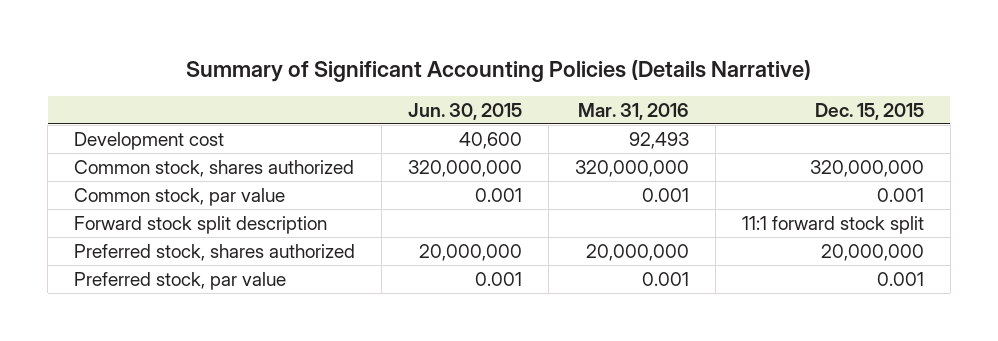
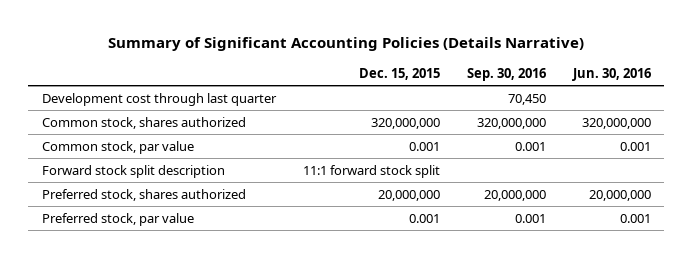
[407,102,522,120] Jun. 30, 2015 -> none
[577,102,689,120] Mar. 31, 2016 -> none
none -> [466,67,546,81] Sep. 30, 2016
none -> [571,67,651,81] Jun. 30, 2016
[74,131,225,150] Development cost -> [41,92,277,106] Development cost through last quarter

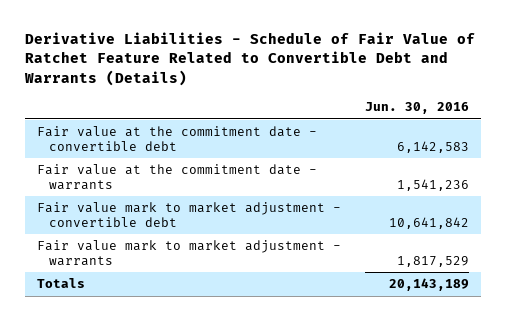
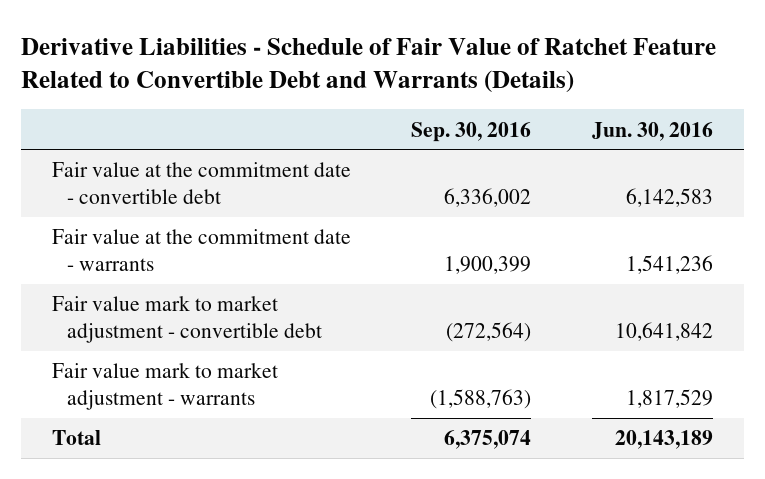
none -> [411,121,532,142] Sep. 30, 2016
[36,278,85,289] Totals -> [51,430,101,446] Total

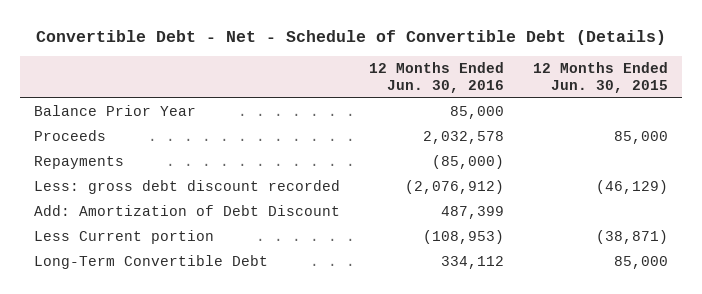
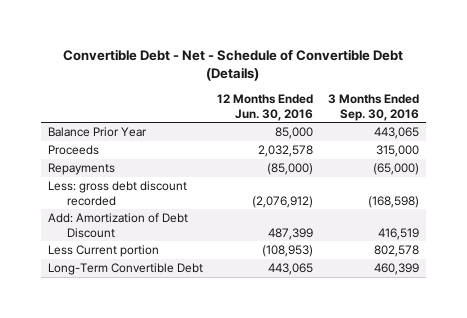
[532,62,668,94] 12 Months Ended Jun. 30, 2015 -> none
none -> [327,94,419,121] 3 Months Ended Sep. 30, 2016
[441,255,505,269] 334,112 -> [268,263,314,276] 443,065

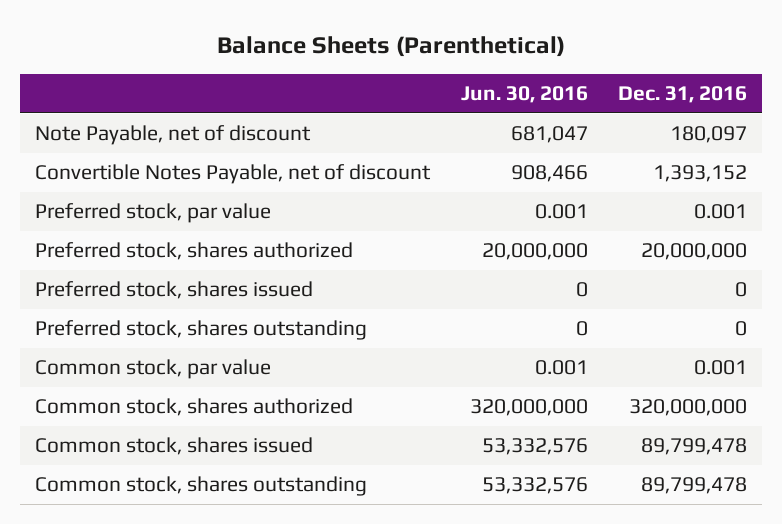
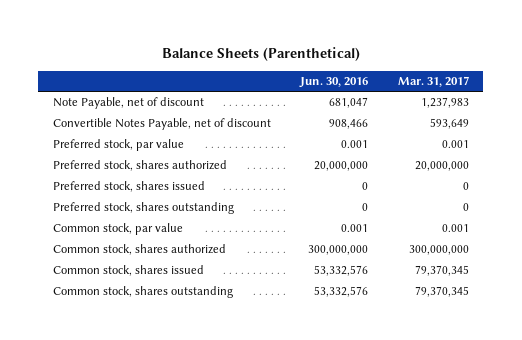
[617,86,747,104] Dec. 31, 2016 -> none
none -> [397,76,469,88] Mar. 31, 2017
[469,399,588,417] 320,000,000 -> [308,245,369,256] 300,000,000

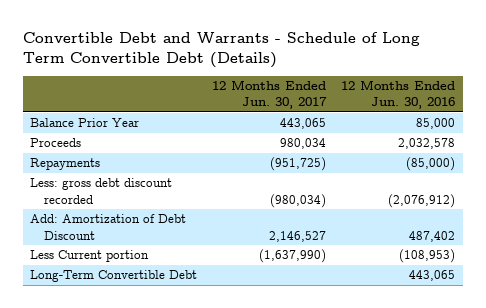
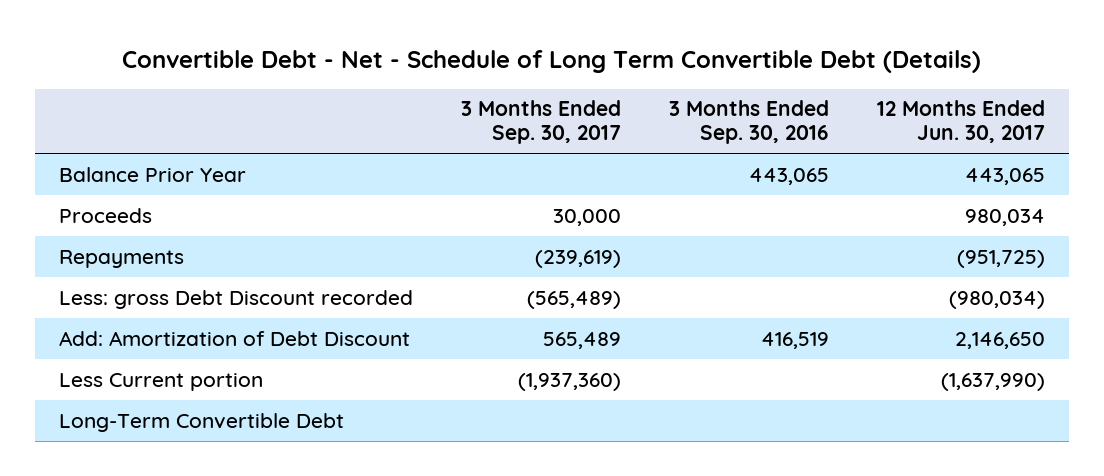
[22,31,420,68] Convertible Debt and Warrants - Schedule of Long Term Convertible Debt (Details) -> [122,49,982,73] Convertible Debt - Net - Schedule of Long Term Convertible Debt (Details)
[341,79,456,110] 12 Months Ended Jun. 30, 2016 -> none
none -> [461,100,622,145] 3 Months Ended Sep. 30, 2017
none -> [669,100,830,145] 3 Months Ended Sep. 30, 2016
[30,178,173,204] Less: gross debt discount recorded -> [59,289,414,309] Less: gross Debt Discount recorded
[269,230,327,242] 2,146,527 -> [955,331,1046,349] 2,146,650

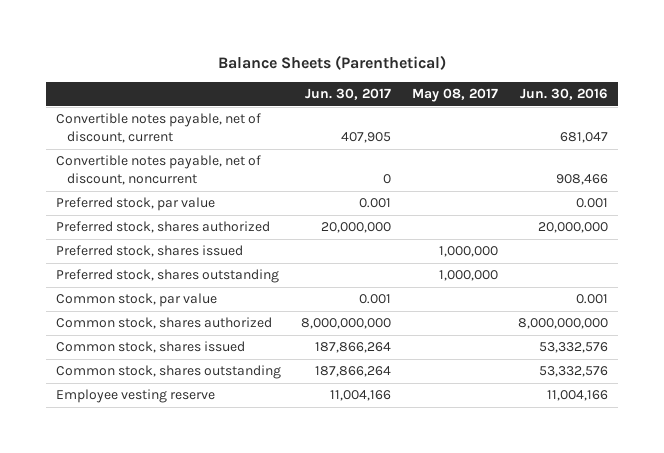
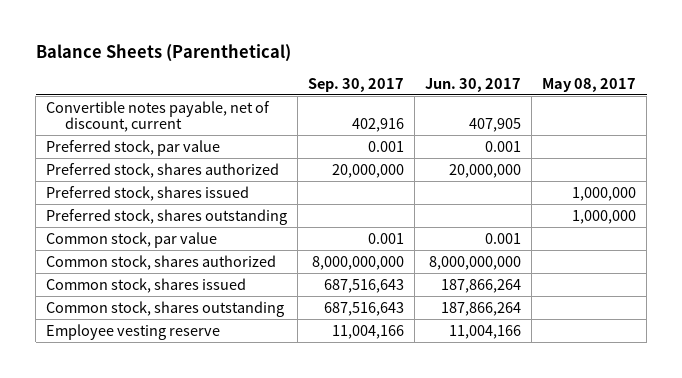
[520,87,609,100] Jun. 30, 2016 -> none
none -> [308,77,405,92] Sep. 30, 2017
[56,155,262,186] Convertible notes payable, net of discount, noncurrent -> none

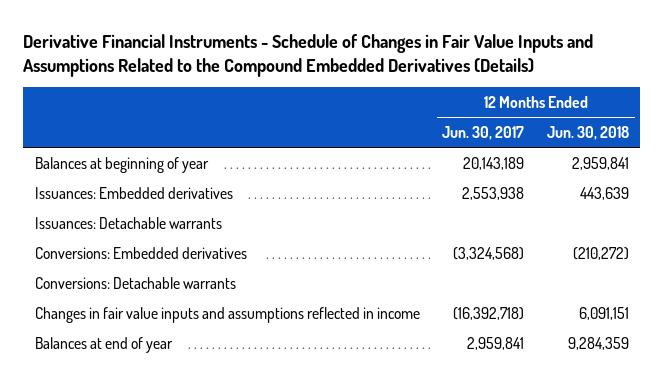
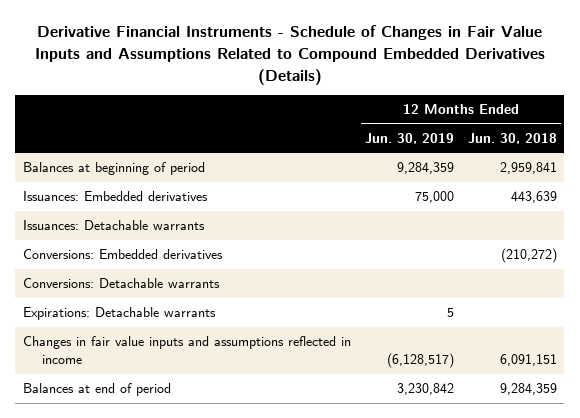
[23,33,594,77] Derivative Financial Instruments - Schedule of Changes in Fair Value Inputs and Assumptions Related to the Compound Embedded Derivatives (Details) -> [34,25,545,85] Derivative Financial Instruments - Schedule of Changes in Fair Value Inputs and Assumptions Related to Compound Embedded Derivatives (Details)
[442,126,525,141] Jun. 30, 2017 -> none
none -> [364,132,454,144] Jun. 30, 2019
[34,156,209,173] Balances at beginning of year -> [22,162,205,176] Balances at beginning of period
none -> [22,307,216,321] Expirations: Detachable warrants
[34,336,173,353] Balances at end of year -> [22,383,171,397] Balances at end of period

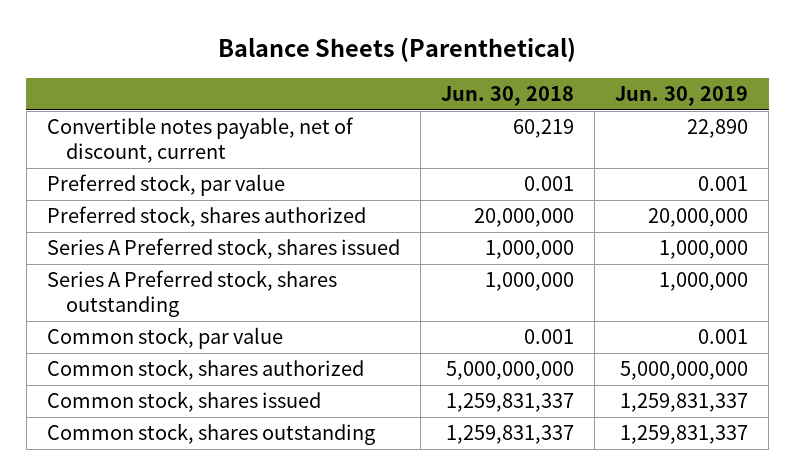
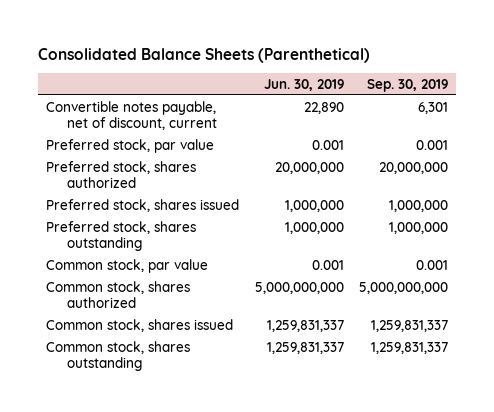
[218,37,577,63] Balance Sheets (Parenthetical) -> [38,47,371,63] Consolidated Balance Sheets (Parenthetical)
[440,86,574,107] Jun. 30, 2018 -> none
none -> [366,78,448,92] Sep. 30, 2019
[46,238,400,260] Series A Preferred stock, shares issued -> [46,198,240,212] Preferred stock, shares issued
[46,270,337,318] Series A Preferred stock, shares outstanding -> [46,220,197,251] Preferred stock, shares outstanding

